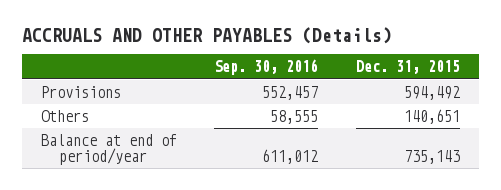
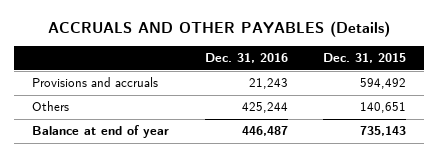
[214,59,319,76] Sep. 30, 2016 -> none
none -> [204,53,288,64] Dec. 31, 2016
[40,86,121,99] Provisions -> [31,77,158,88] Provisions and accruals
[40,134,177,165] Balance at end of period/year -> [31,125,169,139] Balance at end of year

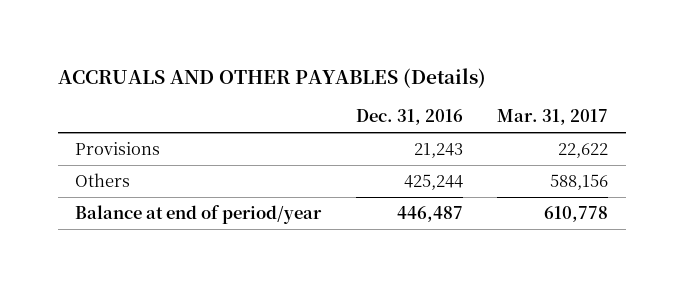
[323,53,407,64] Dec. 31, 2015 -> none
none -> [497,109,609,126] Mar. 31, 2017
[31,77,158,88] Provisions and accruals -> [75,142,161,156] Provisions
[31,125,169,139] Balance at end of year -> [75,205,323,225] Balance at end of period/year

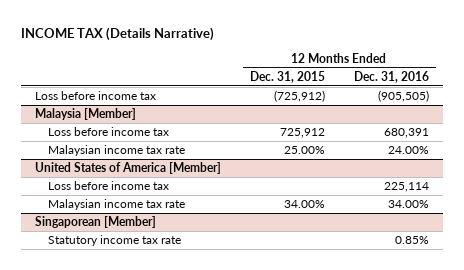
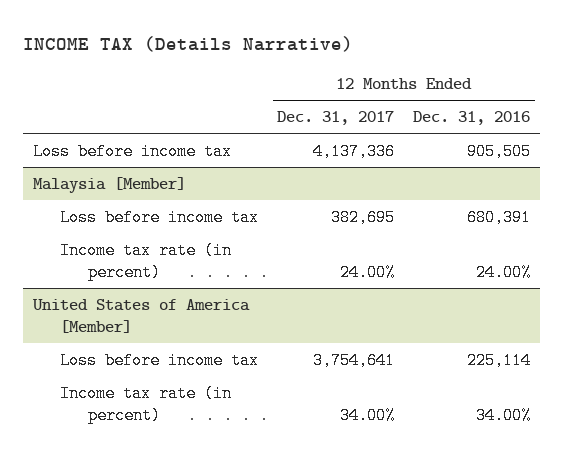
[249,70,325,83] Dec. 31, 2015 -> none
none -> [277,111,395,126] Dec. 31, 2017
[377,90,429,103] (905,505) -> [467,142,532,160] 905,505
[48,145,186,157] Malaysian income tax rate -> [60,241,233,281] Income tax rate (in percent)
[35,216,157,229] Singaporean [Member] -> none
[48,235,182,247] Statutory income tax rate -> none
[48,199,186,211] Malaysian income tax rate -> [60,384,233,424] Income tax rate (in percent)

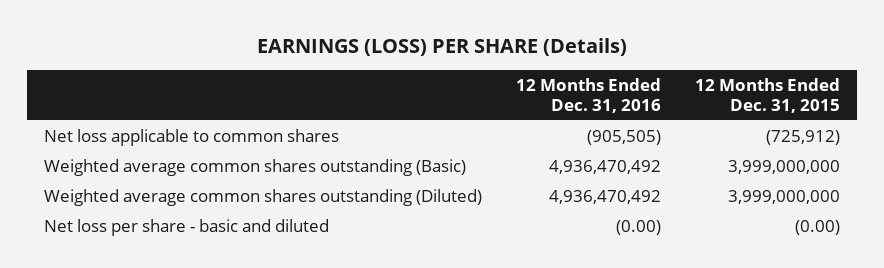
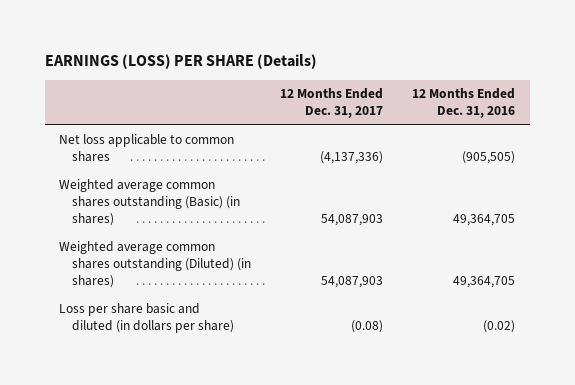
[694,77,840,114] 12 Months Ended Dec. 31, 2015 -> none
none -> [280,88,384,119] 12 Months Ended Dec. 31, 2017
[43,158,466,176] Weighted average common shares outstanding (Basic) -> [59,179,240,227] Weighted average common shares outstanding (Basic) (in shares)
[548,159,661,174] 4,936,470,492 -> [453,214,516,227] 49,364,705
[43,188,482,206] Weighted average common shares outstanding (Diluted) -> [59,241,251,289] Weighted average common shares outstanding (Diluted) (in shares)
[548,189,661,204] 4,936,470,492 -> [453,276,516,289] 49,364,705
[43,218,329,236] Net loss per share - basic and diluted -> [59,303,234,334] Loss per share basic and diluted (in dollars per share)
[615,219,661,235] (0.00) -> [483,320,516,334] (0.02)

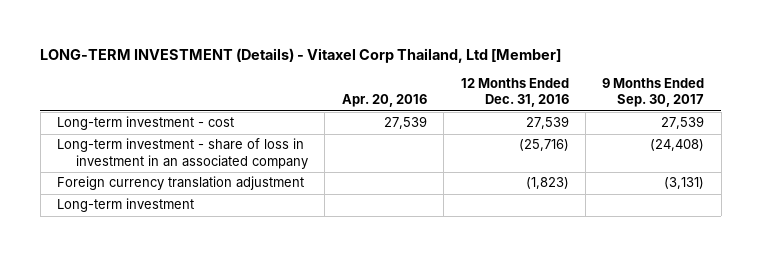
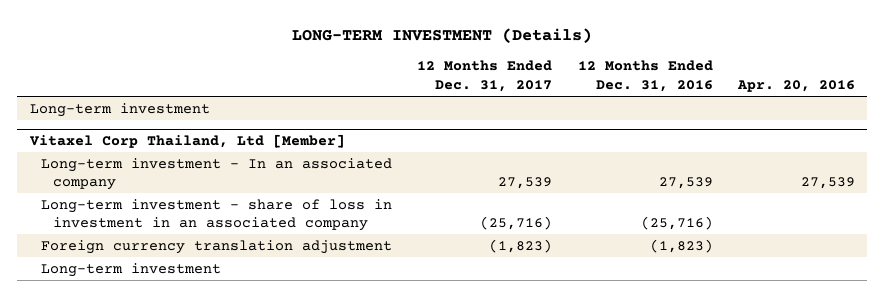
[40,48,562,64] LONG-TERM INVESTMENT (Details) - Vitaxel Corp Thailand, Ltd [Member] -> [292,27,593,43] LONG-TERM INVESTMENT (Details)
[602,78,705,108] 9 Months Ended Sep. 30, 2017 -> none
none -> [417,60,553,92] 12 Months Ended Dec. 31, 2017
none -> [29,102,210,117] Long-term investment
none -> [28,133,345,148] Vitaxel Corp Thailand, Ltd [Member]
[57,116,235,131] Long-term investment - cost -> [41,157,393,191] Long-term investment - In an associated company

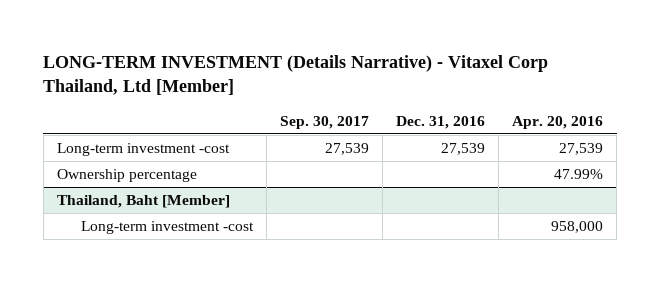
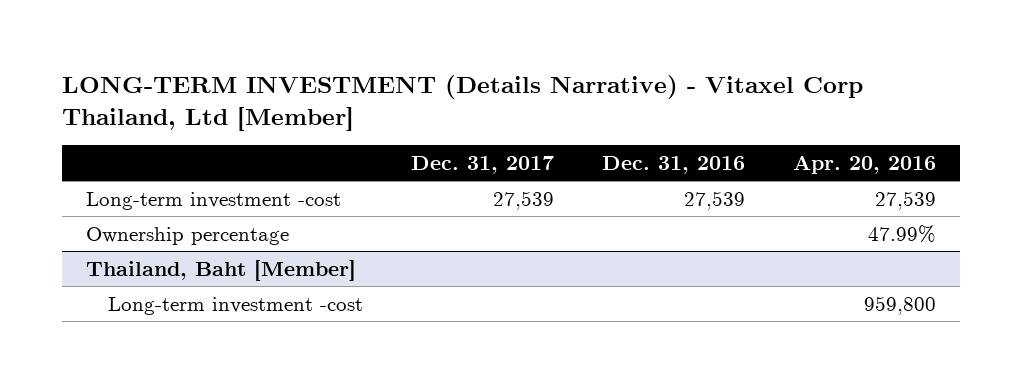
[279,115,369,129] Sep. 30, 2017 -> none
none -> [410,155,554,174] Dec. 31, 2017
[551,221,604,234] 958,000 -> [863,295,936,315] 959,800

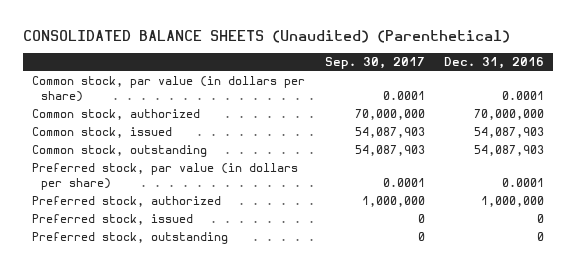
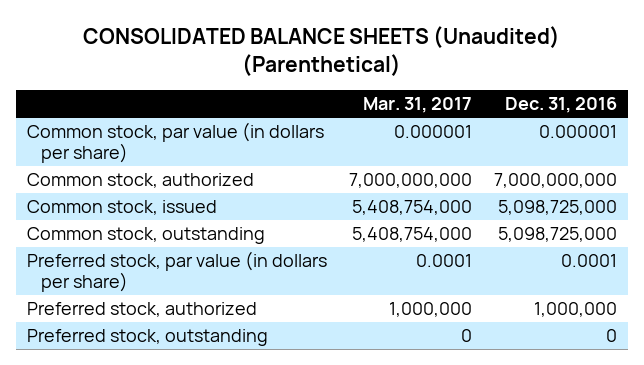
[324,57,425,70] Sep. 30, 2017 -> none
none -> [363,97,473,114] Mar. 31, 2017
[501,91,544,101] 0.0001 -> [539,125,618,139] 0.000001
[473,109,544,121] 70,000,000 -> [494,173,618,189] 7,000,000,000
[473,127,544,139] 54,087,903 -> [498,200,618,216] 5,098,725,000
[473,145,544,157] 54,087,903 -> [498,227,618,243] 5,098,725,000
[32,214,194,226] Preferred stock, issued -> none

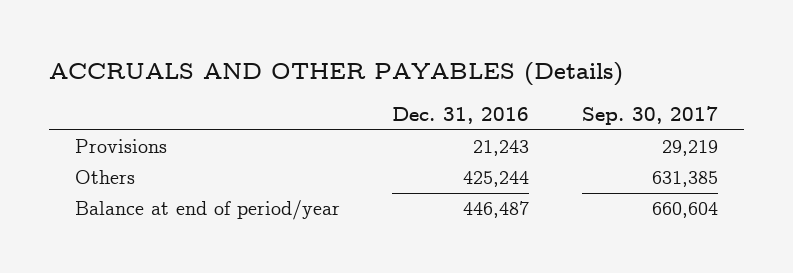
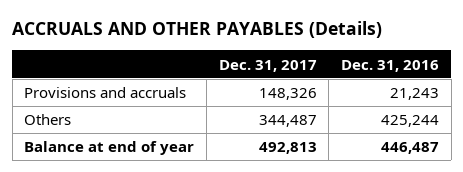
[581,105,718,125] Sep. 30, 2017 -> none
none -> [218,59,317,72] Dec. 31, 2017
[74,139,167,154] Provisions -> [24,87,187,99] Provisions and accruals
[74,200,340,221] Balance at end of period/year -> [24,141,195,156] Balance at end of year

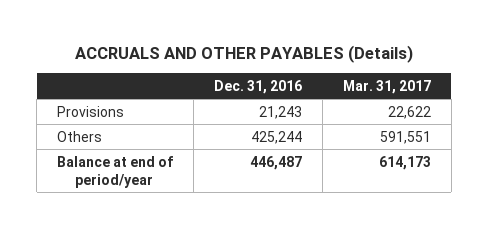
[218,59,317,72] Dec. 31, 2017 -> none
none -> [342,79,431,94] Mar. 31, 2017
[24,87,187,99] Provisions and accruals -> [57,105,125,117] Provisions
[24,141,195,156] Balance at end of year -> [57,155,174,188] Balance at end of period/year

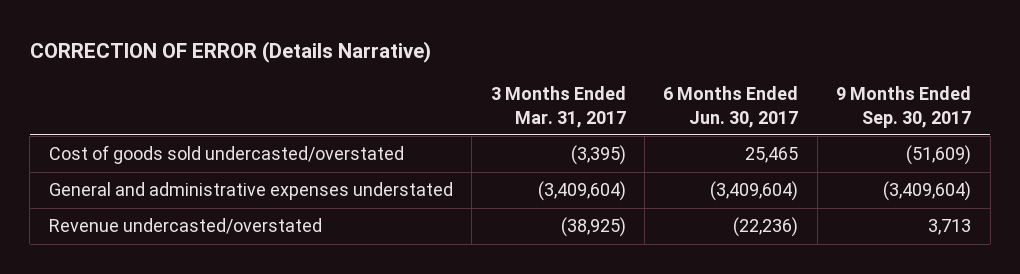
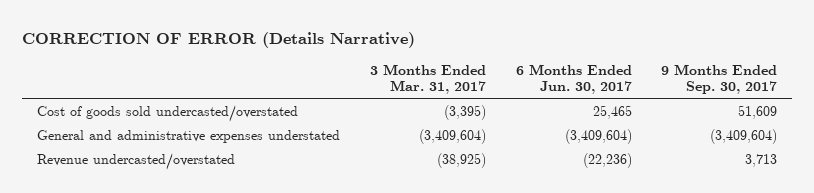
[906,145,972,166] (51,609) -> [738,104,778,119] 51,609

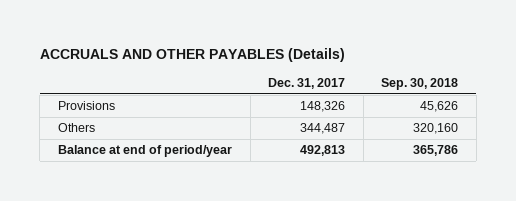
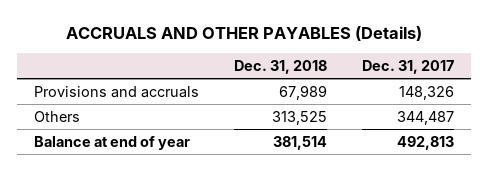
[381,77,459,90] Sep. 30, 2018 -> none
none -> [233,59,327,74] Dec. 31, 2018
[58,101,116,111] Provisions -> [34,85,200,98] Provisions and accruals
[58,145,233,158] Balance at end of period/year -> [34,135,191,150] Balance at end of year

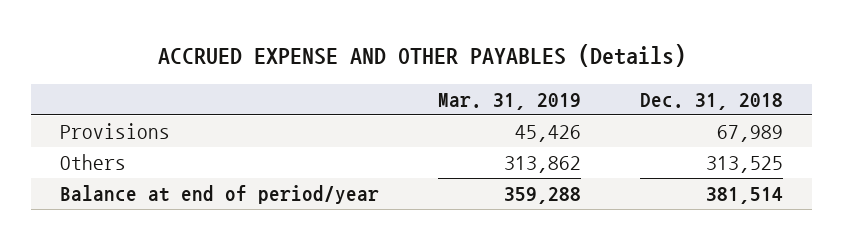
[65,25,422,41] ACCRUALS AND OTHER PAYABLES (Details) -> [157,44,686,68] ACCRUED EXPENSE AND OTHER PAYABLES (Details)
[361,59,454,74] Dec. 31, 2017 -> none
none -> [438,92,582,110] Mar. 31, 2019
[34,85,200,98] Provisions and accruals -> [60,123,171,140] Provisions
[34,135,191,150] Balance at end of year -> [60,185,380,205] Balance at end of period/year

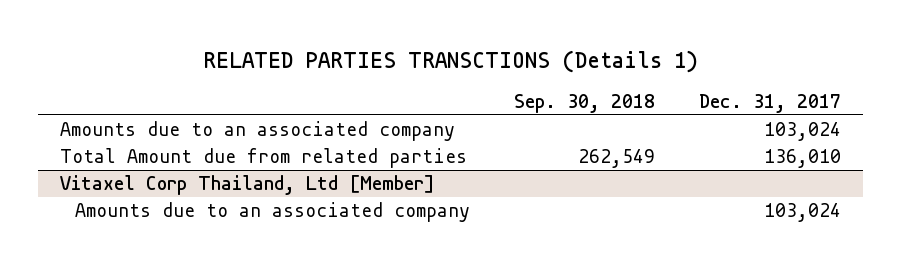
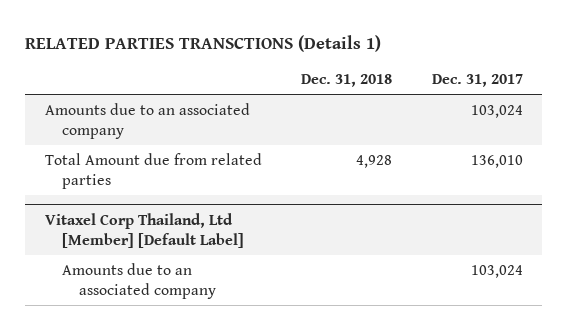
[514,93,656,113] Sep. 30, 2018 -> none
none -> [301,74,393,88] Dec. 31, 2018
[60,175,436,196] Vitaxel Corp Thailand, Ltd [Member] -> [44,212,244,248] Vitaxel Corp Thailand, Ltd [Member] [Default Label]

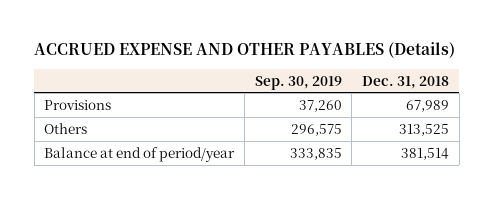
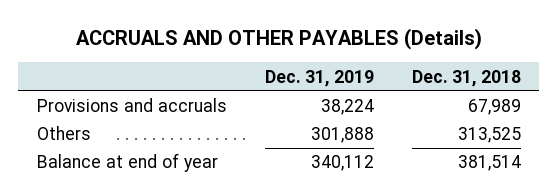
[34,42,456,59] ACCRUED EXPENSE AND OTHER PAYABLES (Details) -> [75,27,482,50] ACCRUALS AND OTHER PAYABLES (Details)
[254,75,342,90] Sep. 30, 2019 -> none
none -> [264,69,374,87] Dec. 31, 2019
[44,99,112,110] Provisions -> [37,98,228,113] Provisions and accruals
[44,146,236,162] Balance at end of period/year -> [37,153,219,173] Balance at end of year

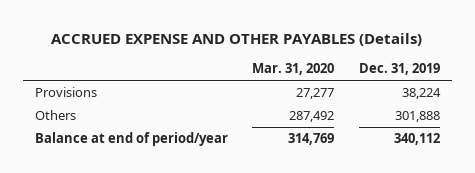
[75,27,482,50] ACCRUALS AND OTHER PAYABLES (Details) -> [51,32,423,46] ACCRUED EXPENSE AND OTHER PAYABLES (Details)
[411,69,521,87] Dec. 31, 2018 -> none
none -> [252,63,335,76] Mar. 31, 2020
[37,98,228,113] Provisions and accruals -> [35,87,98,98] Provisions
[37,153,219,173] Balance at end of year -> [35,132,229,147] Balance at end of period/year

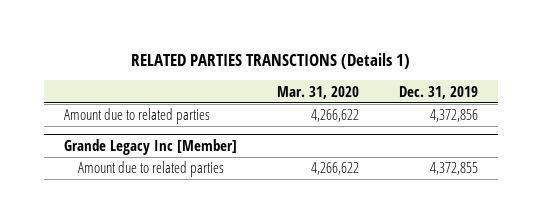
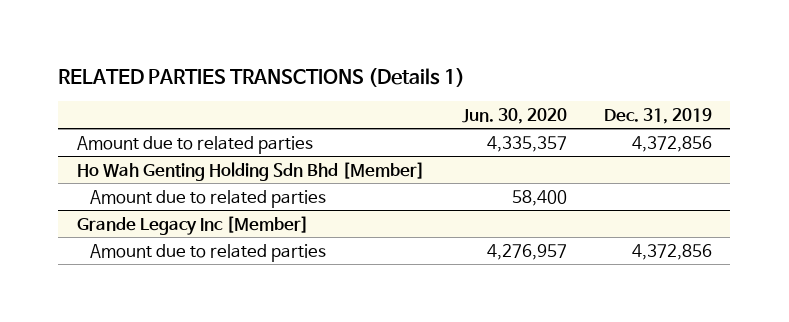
[276,85,359,99] Mar. 31, 2020 -> none
none -> [461,107,567,124] Jun. 30, 2020
none -> [76,161,425,181] Ho Wah Genting Holding Sdn Bhd [Member]
none -> [90,189,327,208] Amount due to related parties
[429,162,478,176] 4,372,855 -> [631,243,712,260] 4,372,856

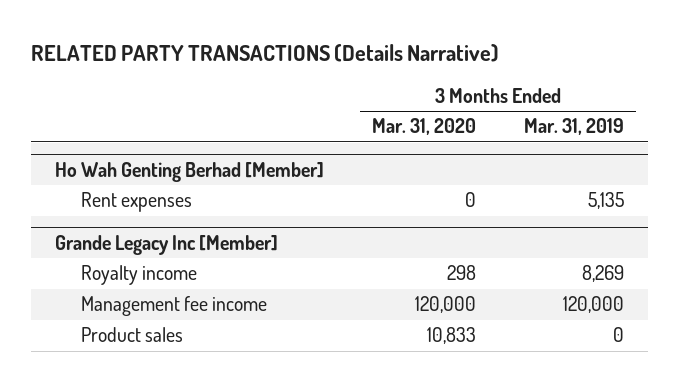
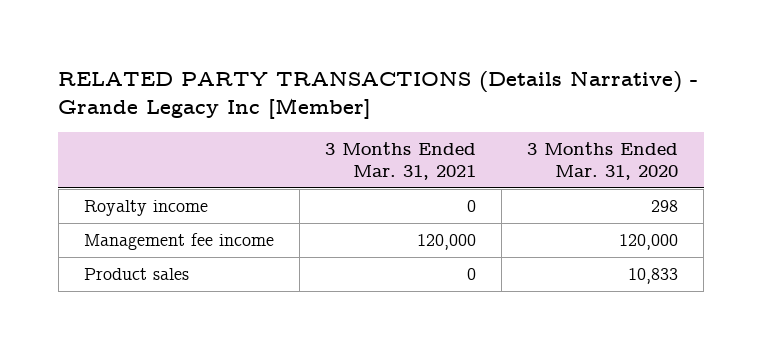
[31,44,500,63] RELATED PARTY TRANSACTIONS (Details Narrative) -> [58,71,699,120] RELATED PARTY TRANSACTIONS (Details Narrative) - Grande Legacy Inc [Member]
[524,118,625,136] Mar. 31, 2019 -> none
none -> [324,142,476,180] 3 Months Ended Mar. 31, 2021
[55,162,325,183] Ho Wah Genting Berhad [Member] -> none
[80,192,192,213] Rent expenses -> none
[55,235,279,256] Grande Legacy Inc [Member] -> none

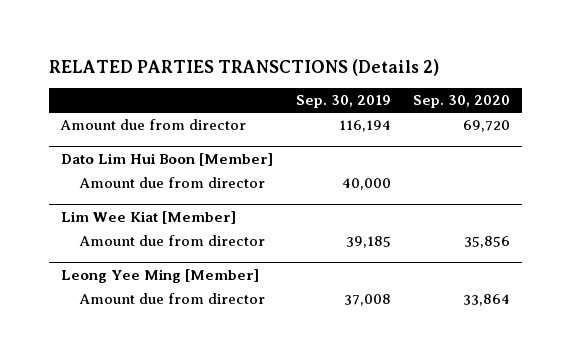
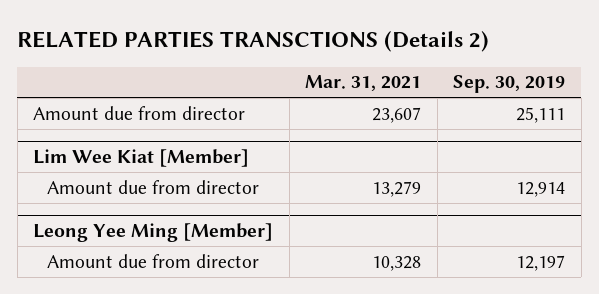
[413,95,511,109] Sep. 30, 2020 -> none
none -> [305,75,422,92] Mar. 31, 2021
[60,153,273,167] Dato Lim Hui Boon [Member] -> none
[78,177,265,189] Amount due from director -> none
[338,120,391,133] 116,194 -> [516,106,566,123] 25,111
[345,236,391,249] 39,185 -> [516,181,566,197] 12,914
[343,294,391,307] 37,008 -> [516,254,566,271] 12,197

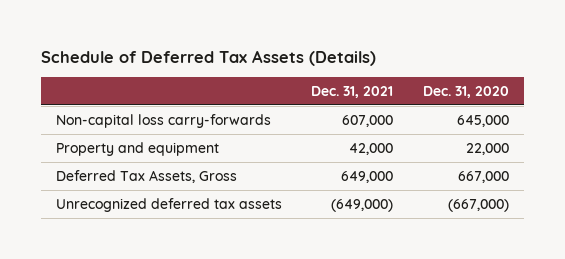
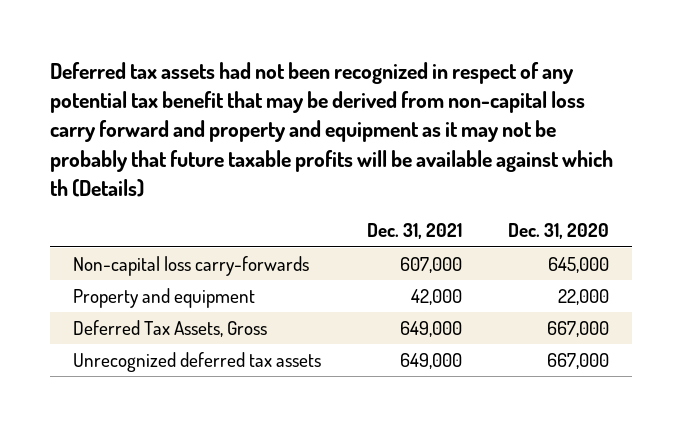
[40,49,376,66] Schedule of Deferred Tax Assets (Details) -> [49,61,613,197] Deferred tax assets had not been recognized in respect of any potential tax benefit that may be derived from non-capital loss carry forward and property and equipment as it may not be probably that future taxable profits will be available against which th (Details)
[331,198,394,212] (649,000) -> [399,352,462,369] 649,000
[448,198,510,212] (667,000) -> [547,352,610,369] 667,000

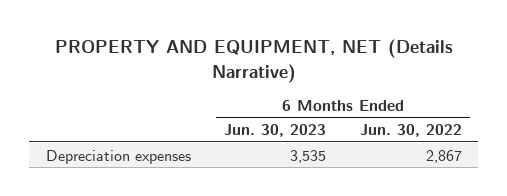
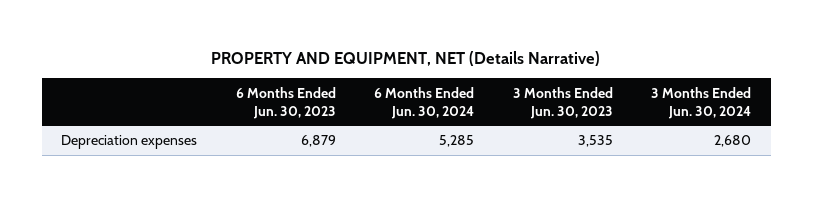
[359,124,462,138] Jun. 30, 2022 -> none
none -> [374,86,475,119] 6 Months Ended Jun. 30, 2024
none -> [512,86,613,119] 3 Months Ended Jun. 30, 2023
none -> [651,86,752,119] 3 Months Ended Jun. 30, 2024
[290,149,327,163] 3,535 -> [300,135,336,148] 6,879

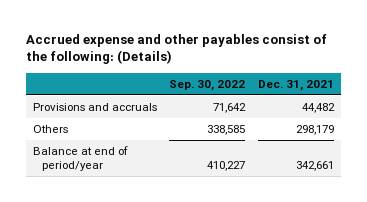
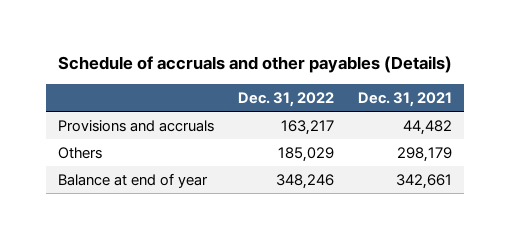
[26,33,328,65] Accrued expense and other payables consist of the following: (Details) -> [57,56,452,74] Schedule of accruals and other payables (Details)
[169,79,246,91] Sep. 30, 2022 -> none
none -> [237,91,334,107] Dec. 31, 2022
[32,145,128,172] Balance at end of period/year -> [57,172,208,188] Balance at end of year

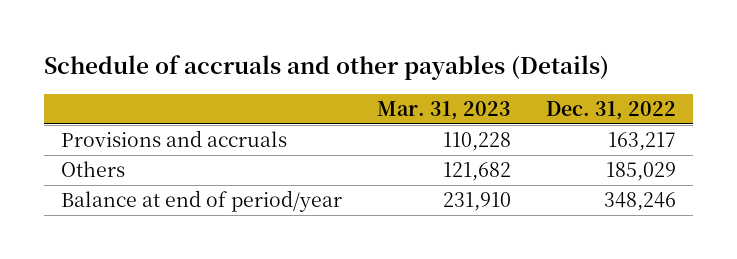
[357,91,452,107] Dec. 31, 2021 -> none
none -> [376,100,511,120] Mar. 31, 2023
[57,172,208,188] Balance at end of year -> [61,190,343,213] Balance at end of period/year

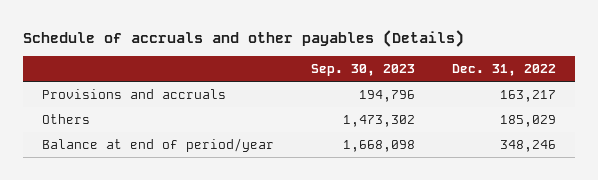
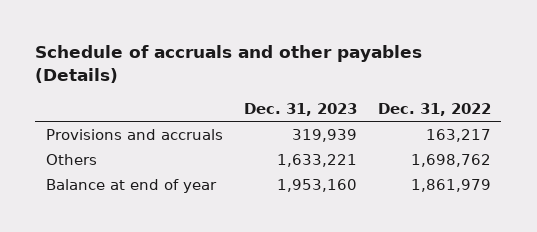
[311,64,416,77] Sep. 30, 2023 -> none
none -> [243,103,357,117] Dec. 31, 2023
[500,114,557,127] 185,029 -> [410,153,491,167] 1,698,762
[41,137,274,152] Balance at end of period/year -> [45,178,217,193] Balance at end of year
[500,139,557,152] 348,246 -> [410,178,491,192] 1,861,979

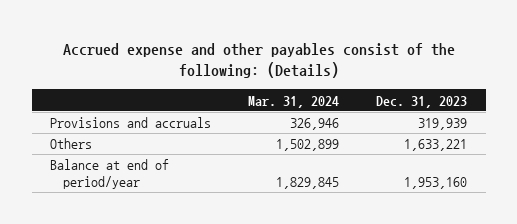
[35,45,423,84] Schedule of accruals and other payables (Details) -> [62,42,455,79] Accrued expense and other payables consist of the following: (Details)
[377,103,491,117] Dec. 31, 2022 -> none
none -> [248,95,340,108] Mar. 31, 2024
[45,178,217,193] Balance at end of year -> [50,159,170,190] Balance at end of period/year

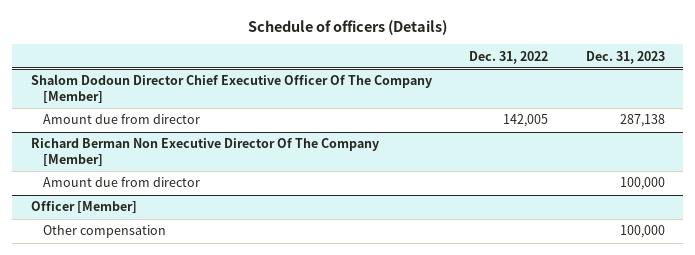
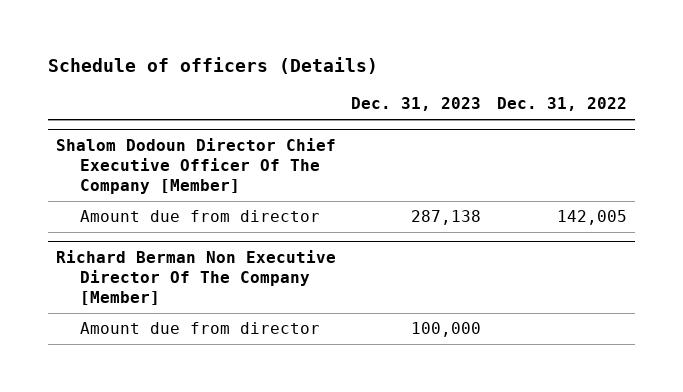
[30,201,137,214] Officer [Member] -> none
[42,225,166,239] Other compensation -> none

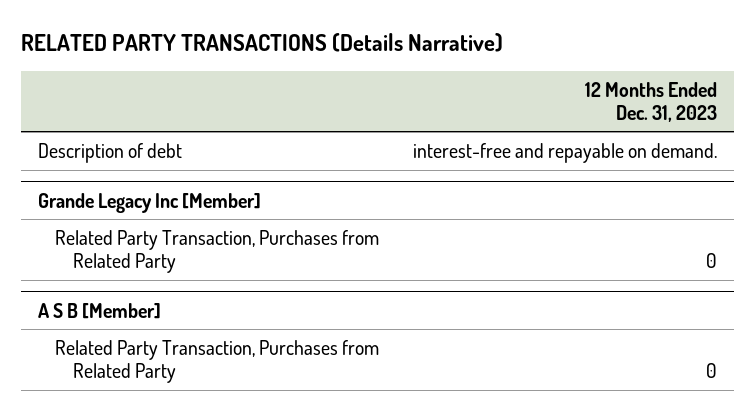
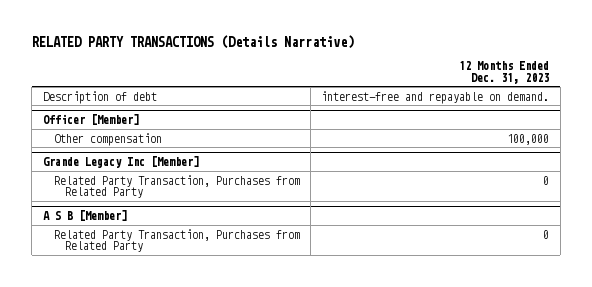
none -> [42,114,139,126] Officer [Member]
none -> [53,132,162,146] Other compensation

